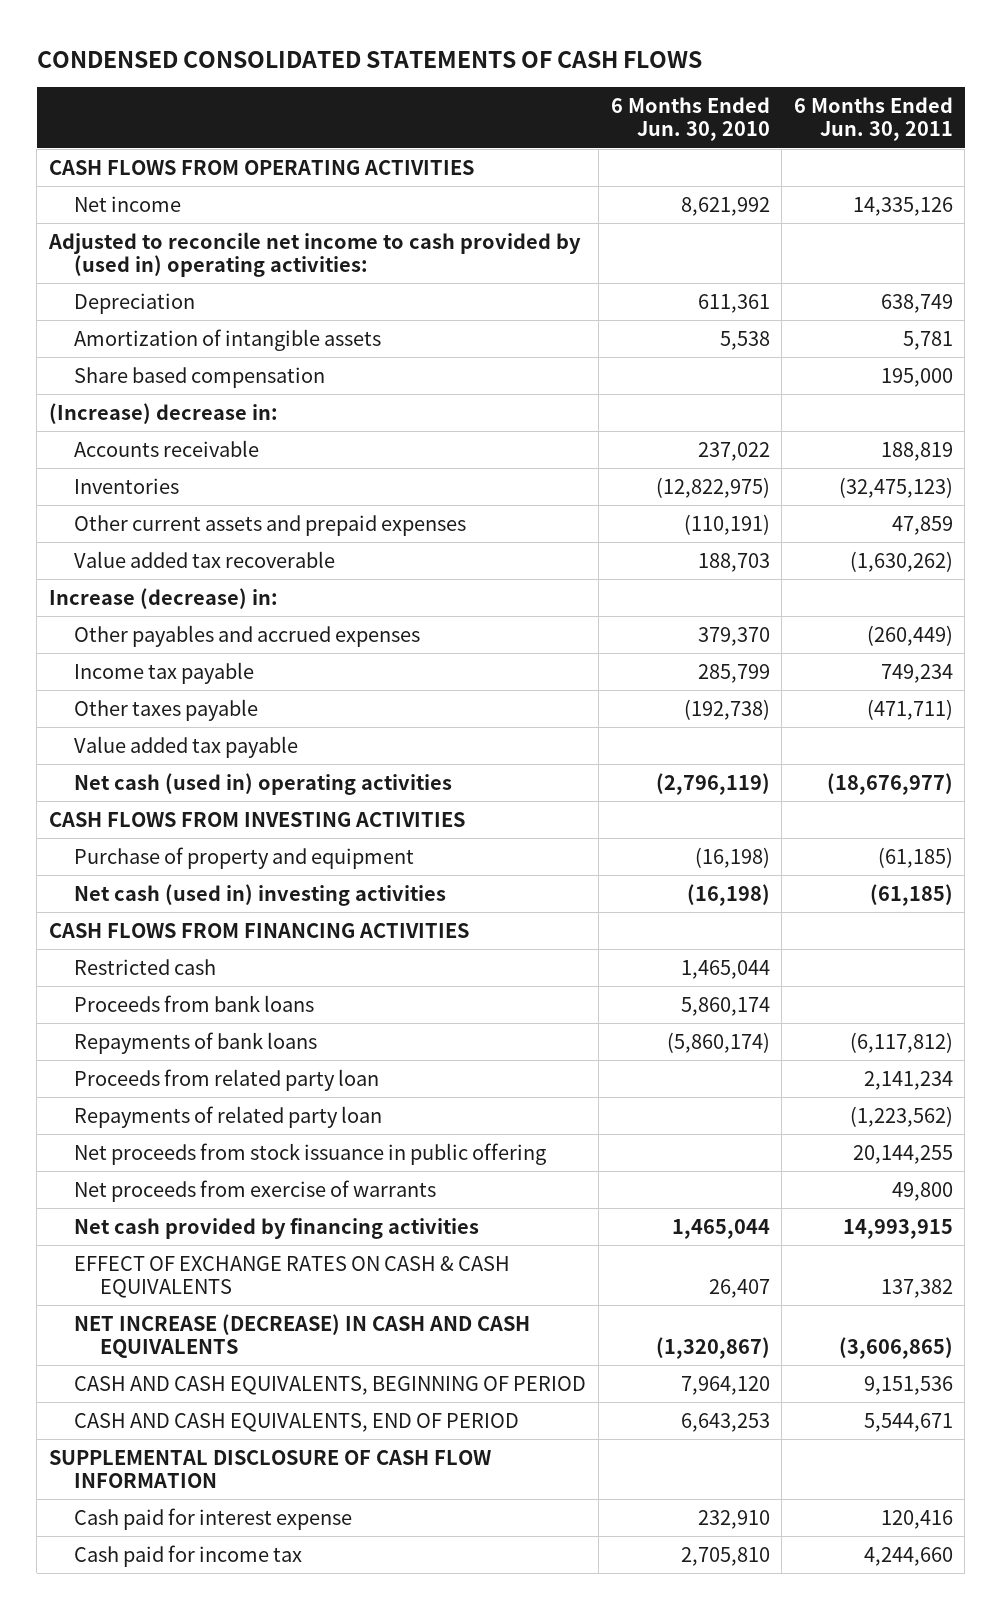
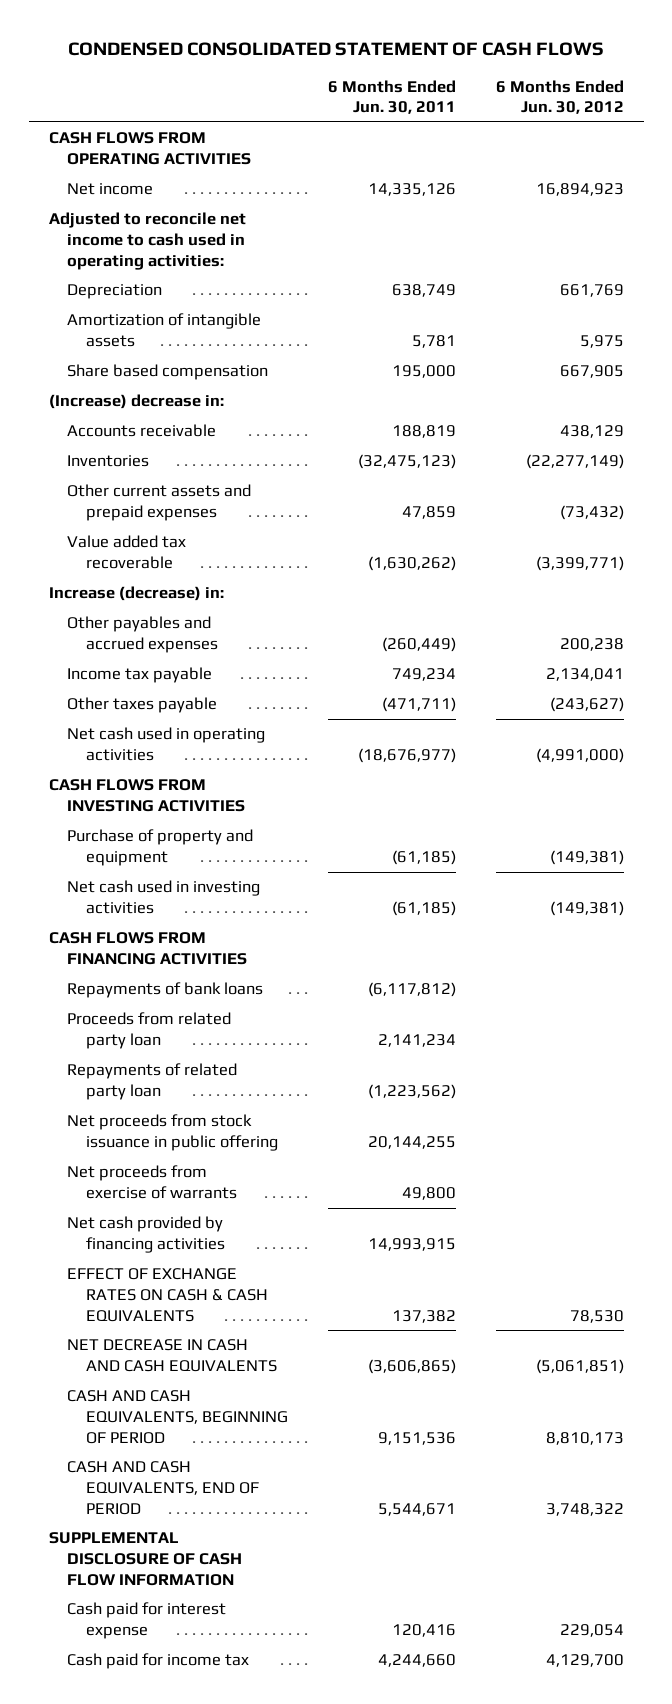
[36,50,702,68] CONDENSED CONSOLIDATED STATEMENTS OF CASH FLOWS -> [68,41,605,56] CONDENSED CONSOLIDATED STATEMENT OF CASH FLOWS
[610,97,770,142] 6 Months Ended Jun. 30, 2010 -> none
none -> [495,79,624,115] 6 Months Ended Jun. 30, 2012
[47,231,581,277] Adjusted to reconcile net income to cash provided by (used in) operating activities: -> [48,212,246,270] Adjusted to reconcile net income to cash used in operating activities:
[74,735,299,758] Value added tax payable -> none
[74,772,453,795] Net cash (used in) operating activities -> [67,727,266,762] Net cash used in operating activities
[74,883,447,906] Net cash (used in) investing activities -> [67,880,261,915] Net cash used in investing activities
[74,958,217,975] Restricted cash -> none
[74,994,315,1012] Proceeds from bank loans -> none
[74,1313,531,1358] NET INCREASE (DECREASE) IN CASH AND CASH EQUIVALENTS -> [67,1339,277,1373] NET DECREASE IN CASH AND CASH EQUIVALENTS

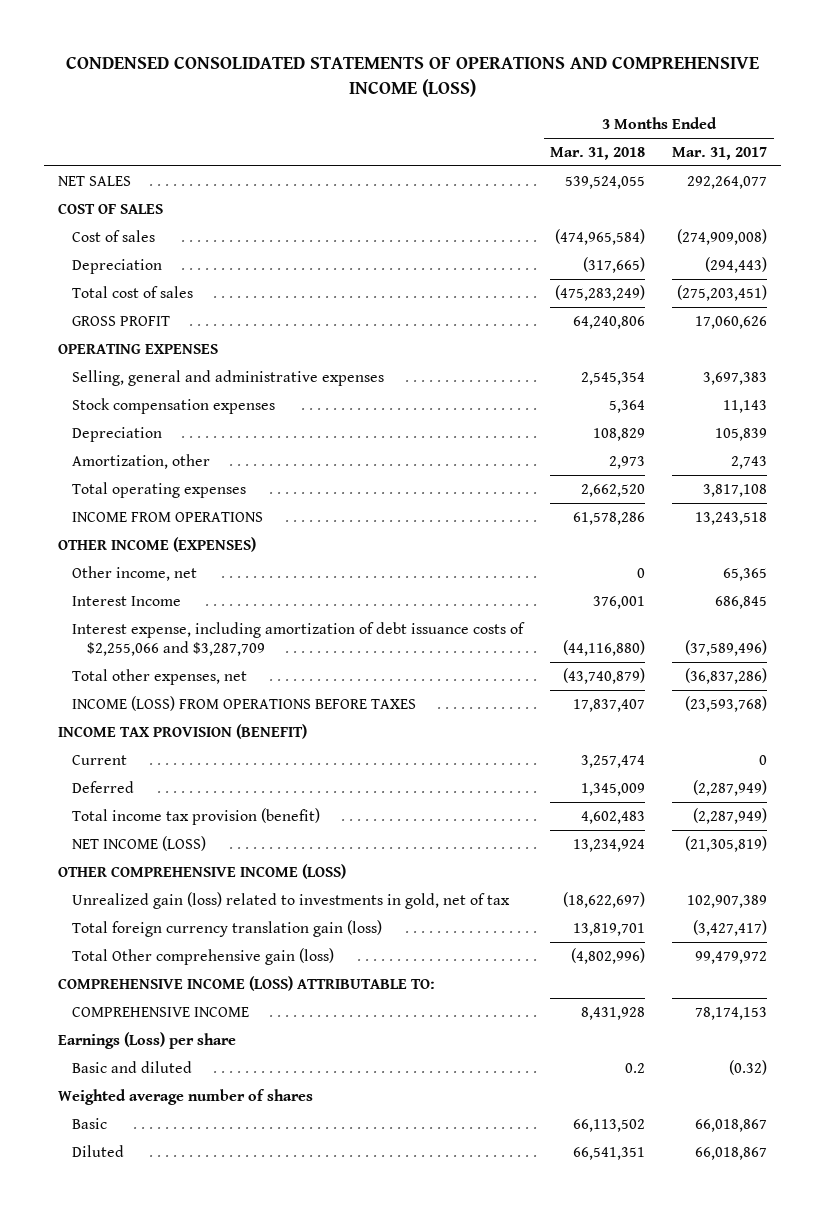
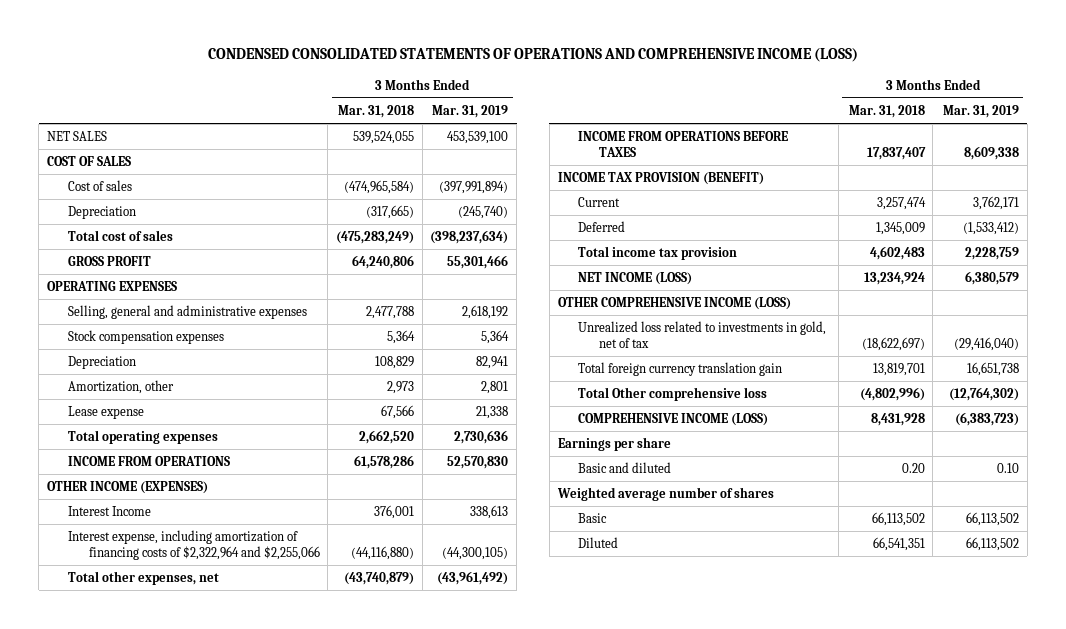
[672,146,768,160] Mar. 31, 2017 -> none
none -> [432,104,509,118] Mar. 31, 2019
[581,371,646,385] 2,545,354 -> [366,306,415,320] 2,477,788
none -> [67,406,144,420] Lease expense
[72,565,198,581] Other income, net -> none
[72,621,526,657] Interest expense, including amortization of debt issuance costs of $2,255,066 and $3,287,709 -> [67,530,320,560] Interest expense, including amortization of financing costs of $2,322,964 and $2,255,066
[72,695,417,711] INCOME (LOSS) FROM OPERATIONS BEFORE TAXES -> [578,131,789,157] INCOME FROM OPERATIONS BEFORE TAXES
[72,807,321,825] Total income tax provision (benefit) -> [578,246,738,261] Total income tax provision
[57,975,435,991] COMPREHENSIVE INCOME (LOSS) ATTRIBUTABLE TO: -> none
[72,891,511,909] Unrealized gain (loss) related to investments in gold, net of tax -> [578,321,827,348] Unrealized loss related to investments in gold, net of tax
[72,919,383,937] Total foreign currency translation gain (loss) -> [578,362,783,377] Total foreign currency translation gain
[72,947,335,965] Total Other comprehensive gain (loss) -> [578,387,768,402] Total Other comprehensive loss
[72,1006,250,1017] COMPREHENSIVE INCOME -> [578,413,769,427] COMPREHENSIVE INCOME (LOSS)
[57,1031,236,1049] Earnings (Loss) per share -> [557,437,671,452] Earnings per share
[625,1062,646,1073] 0.2 -> [901,463,925,474] 0.20

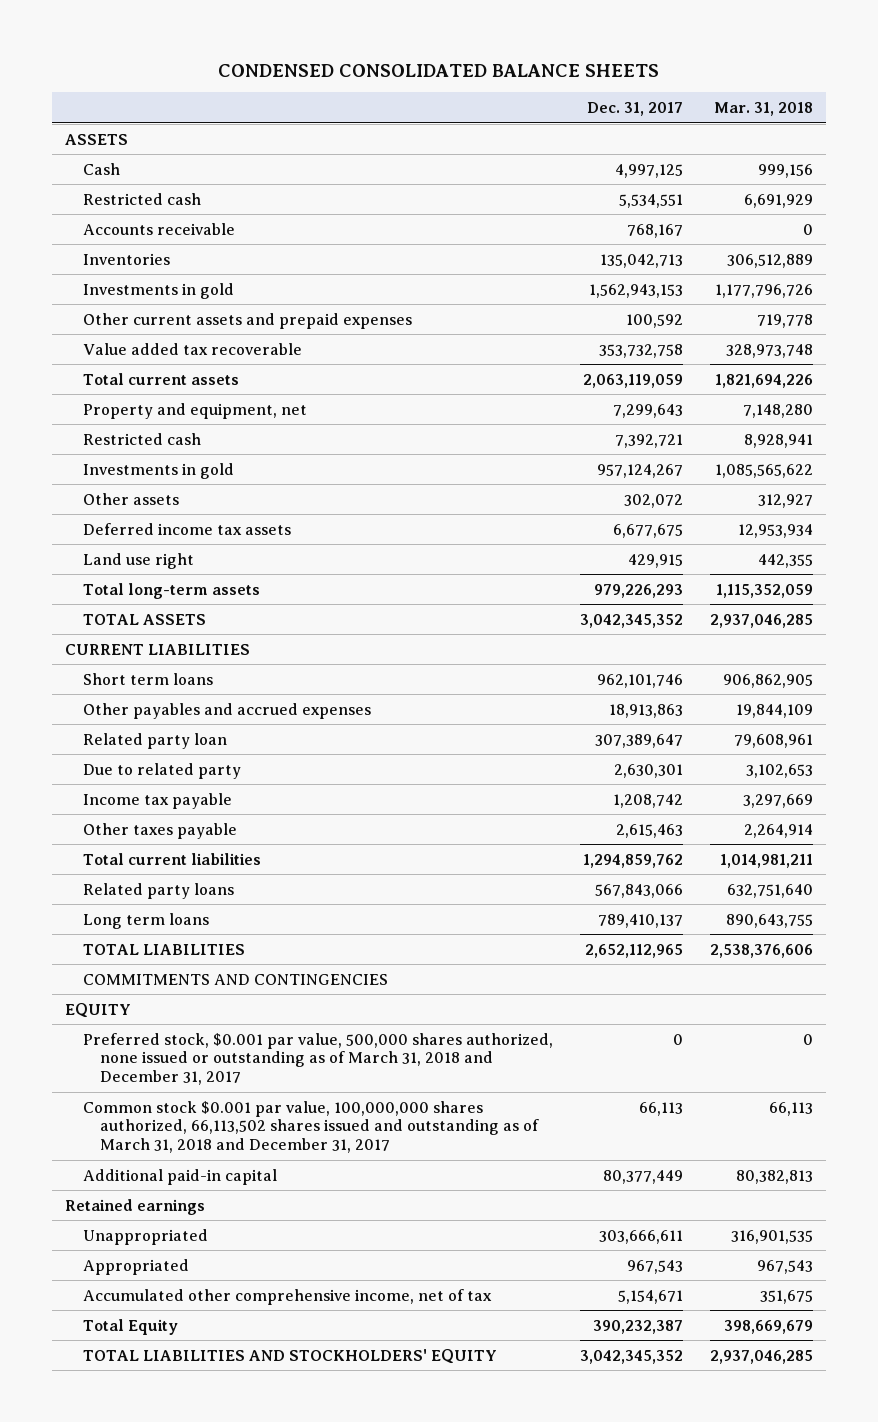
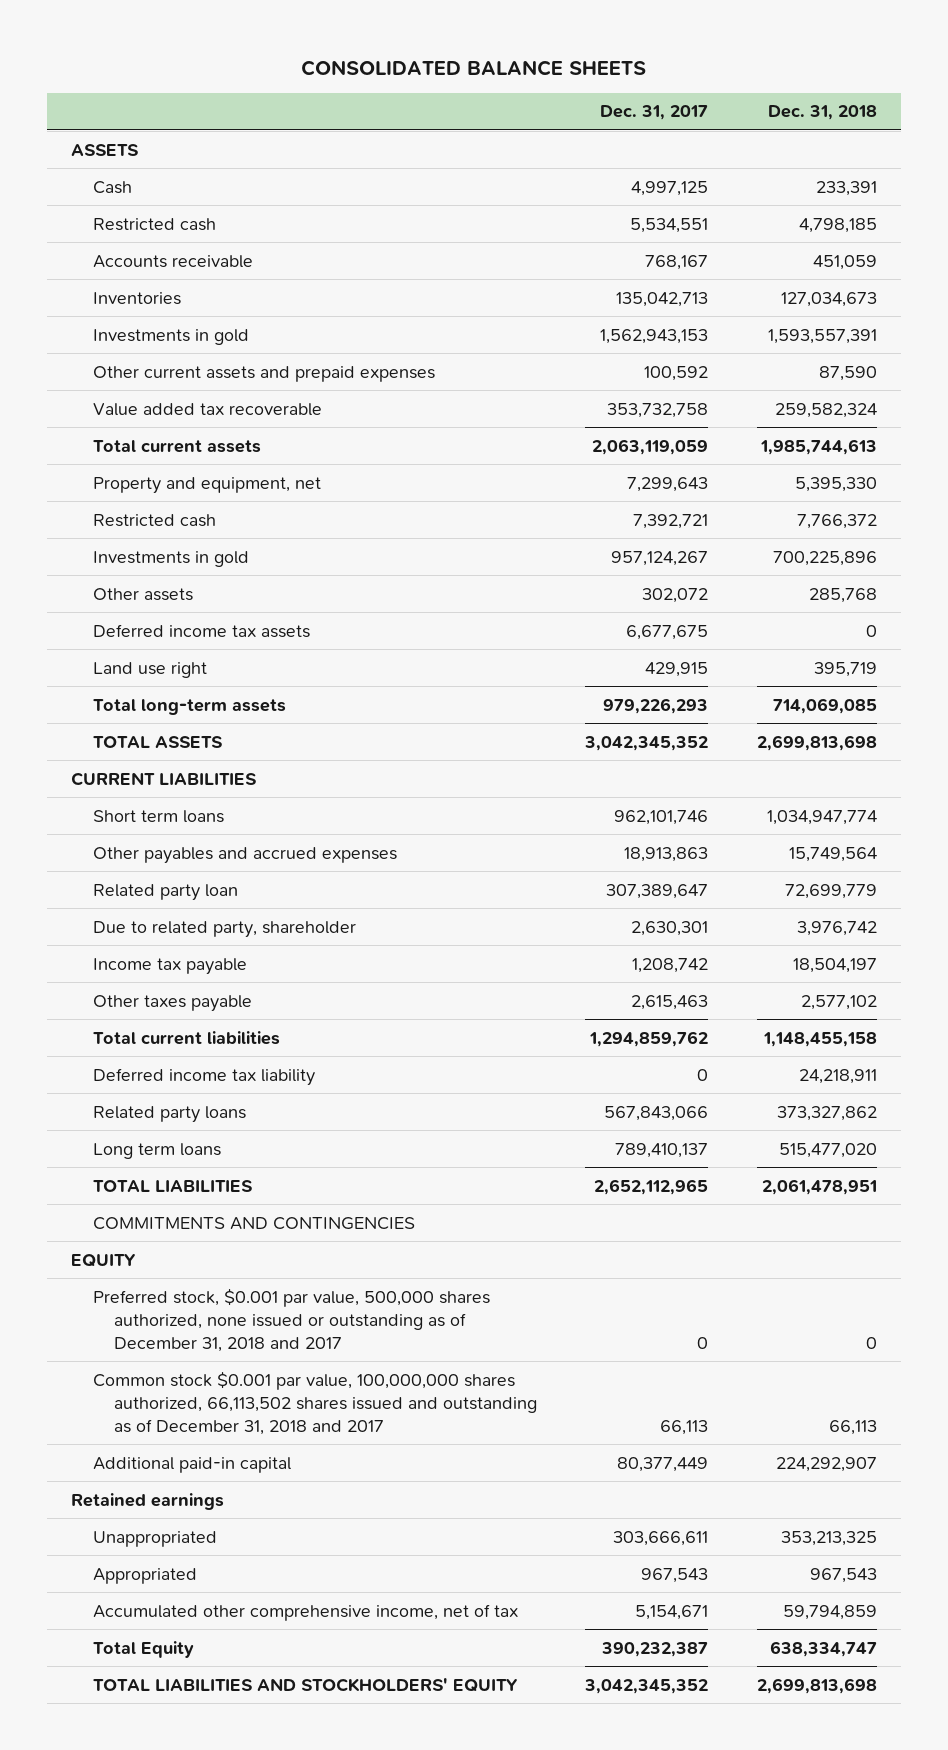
[217,63,659,77] CONDENSED CONSOLIDATED BALANCE SHEETS -> [300,59,646,76] CONSOLIDATED BALANCE SHEETS
[713,102,813,117] Mar. 31, 2018 -> none
none -> [767,105,877,121] Dec. 31, 2018
[82,762,241,779] Due to related party -> [92,920,356,938] Due to related party, shareholder
none -> [92,1067,315,1086] Deferred income tax liability
[82,1032,553,1085] Preferred stock, $0.001 par value, 500,000 shares authorized, none issued or outstanding as of March 31, 2018 and December 31, 2017 -> [92,1287,490,1352] Preferred stock, $0.001 par value, 500,000 shares authorized, none issued or outstanding as of December 31, 2018 and 2017
[82,1100,540,1153] Common stock $0.001 par value, 100,000,000 shares authorized, 66,113,502 shares issued and outstanding as of March 31, 2018 and December 31, 2017 -> [92,1370,537,1435] Common stock $0.001 par value, 100,000,000 shares authorized, 66,113,502 shares issued and outstanding as of December 31, 2018 and 2017

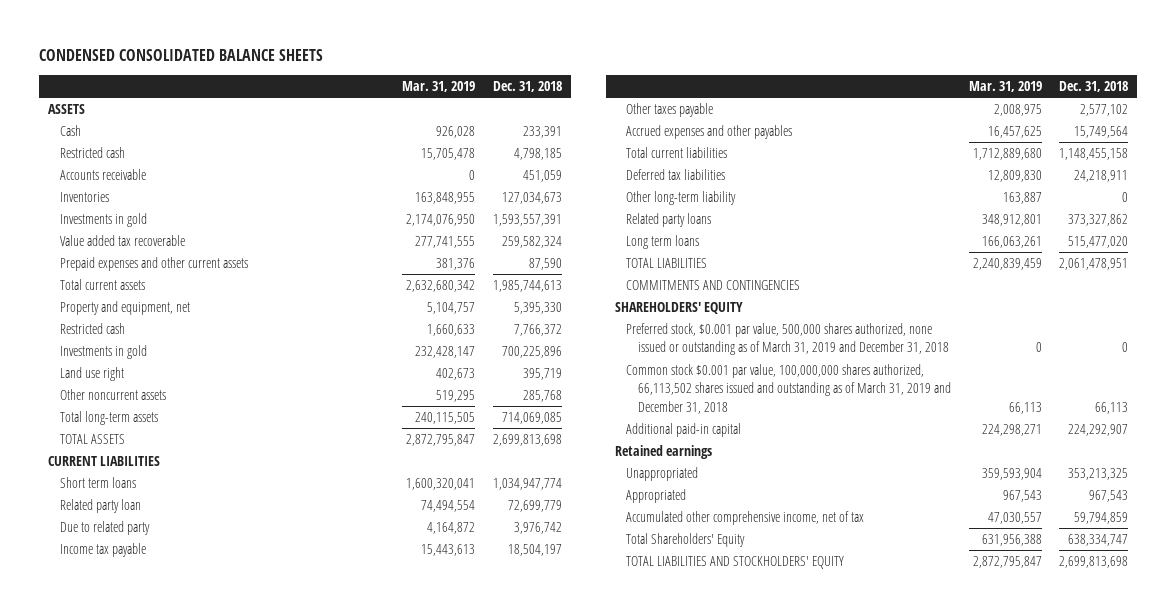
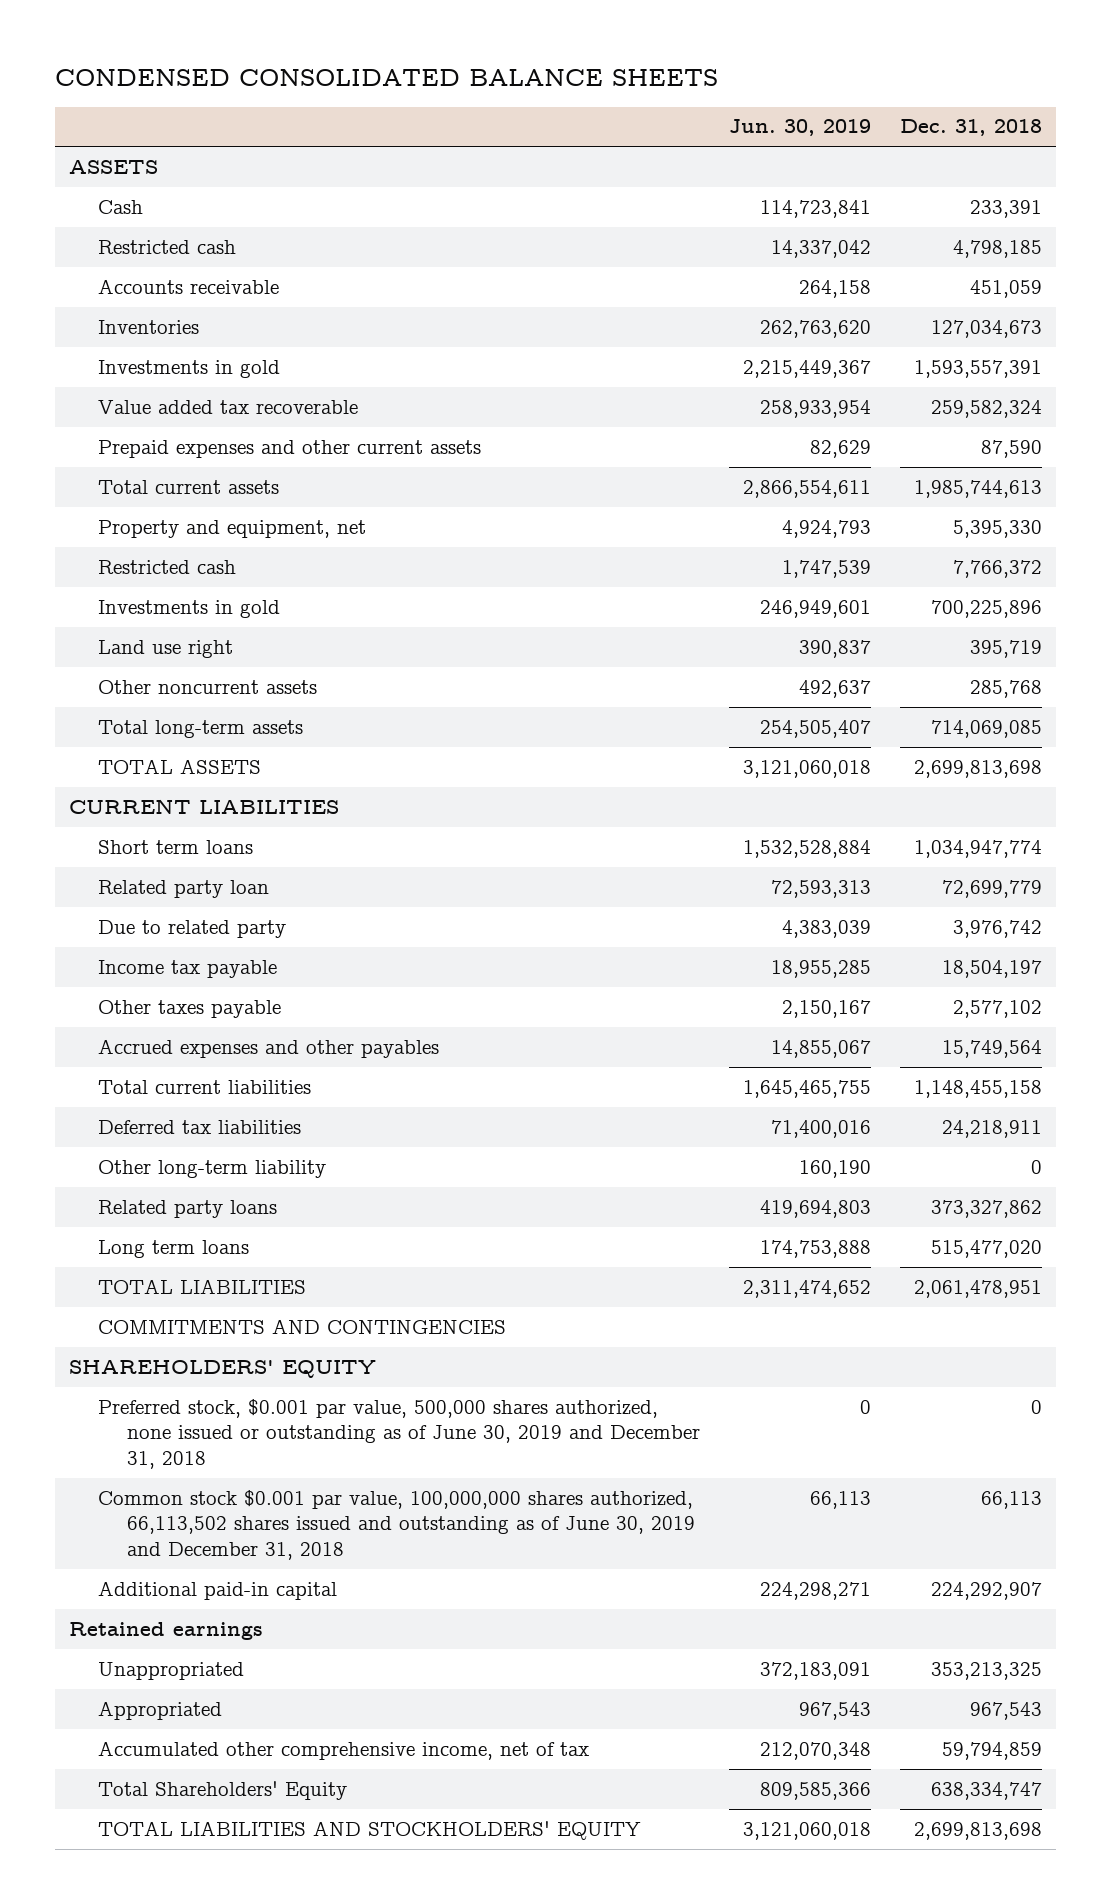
[401,81,475,93] Mar. 31, 2019 -> none
none -> [728,119,871,137] Jun. 30, 2019
[626,323,949,356] Preferred stock, $0.001 par value, 500,000 shares authorized, none issued or outstanding as of March 31, 2019 and December 31, 2018 -> [98,1398,701,1469] Preferred stock, $0.001 par value, 500,000 shares authorized, none issued or outstanding as of June 30, 2019 and December 31, 2018
[626,364,951,414] Common stock $0.001 par value, 100,000,000 shares authorized, 66,113,502 shares issued and outstanding as of March 31, 2019 and December 31, 2018 -> [98,1489,696,1560] Common stock $0.001 par value, 100,000,000 shares authorized, 66,113,502 shares issued and outstanding as of June 30, 2019 and December 31, 2018

